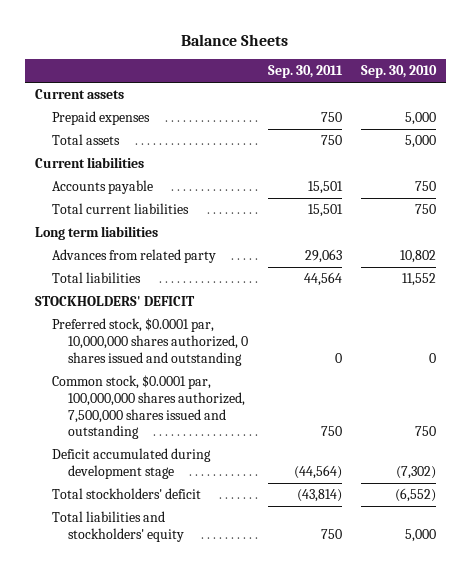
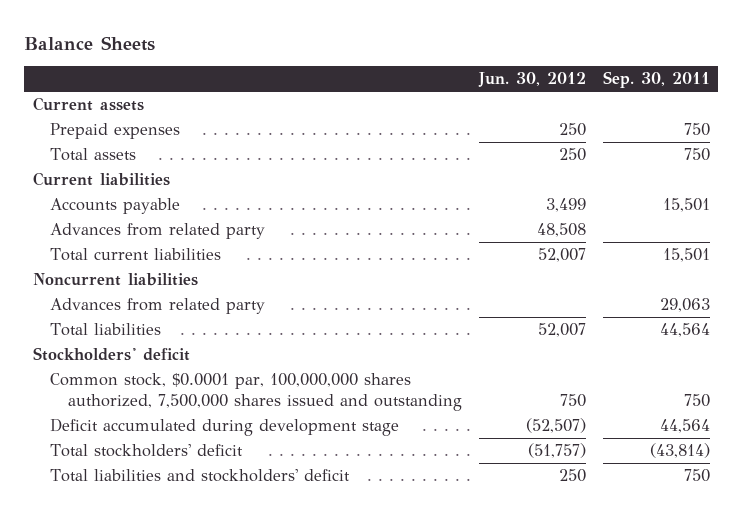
[361,65,438,79] Sep. 30, 2010 -> none
none -> [478,72,587,88] Jun. 30, 2012
none -> [50,223,266,240] Advances from related party
[34,226,158,241] Long term liabilities -> [32,273,198,287] Noncurrent liabilities
[51,318,249,366] Preferred stock, $0.0001 par, 10,000,000 shares authorized, 0 shares issued and outstanding -> none
[34,296,195,307] STOCKHOLDERS' DEFICIT -> [32,347,190,362] Stockholders' deficit
[293,464,342,479] (44,564) -> [659,419,710,434] 44,564
[51,511,185,542] Total liabilities and stockholders' equity -> [50,469,351,483] Total liabilities and stockholders' deficit

